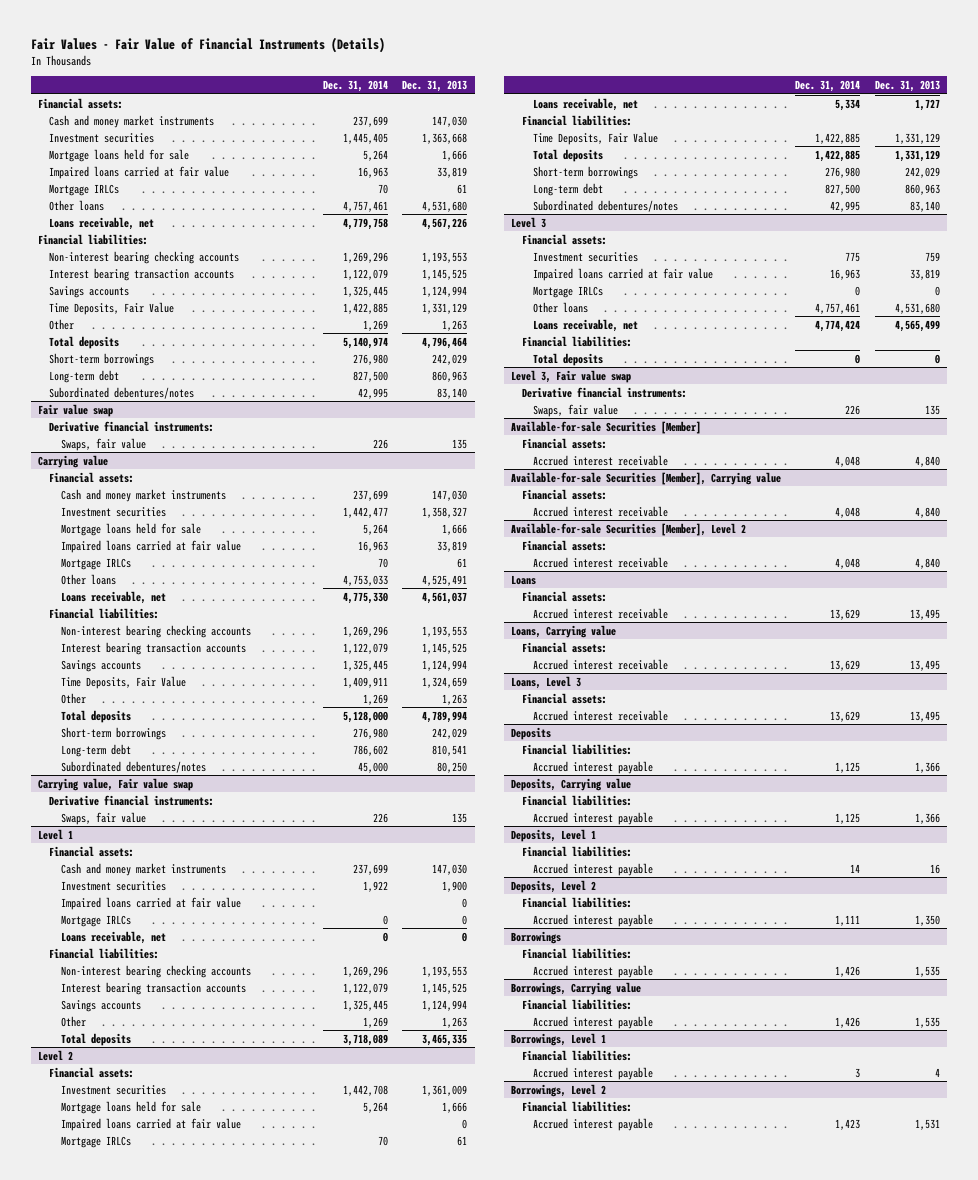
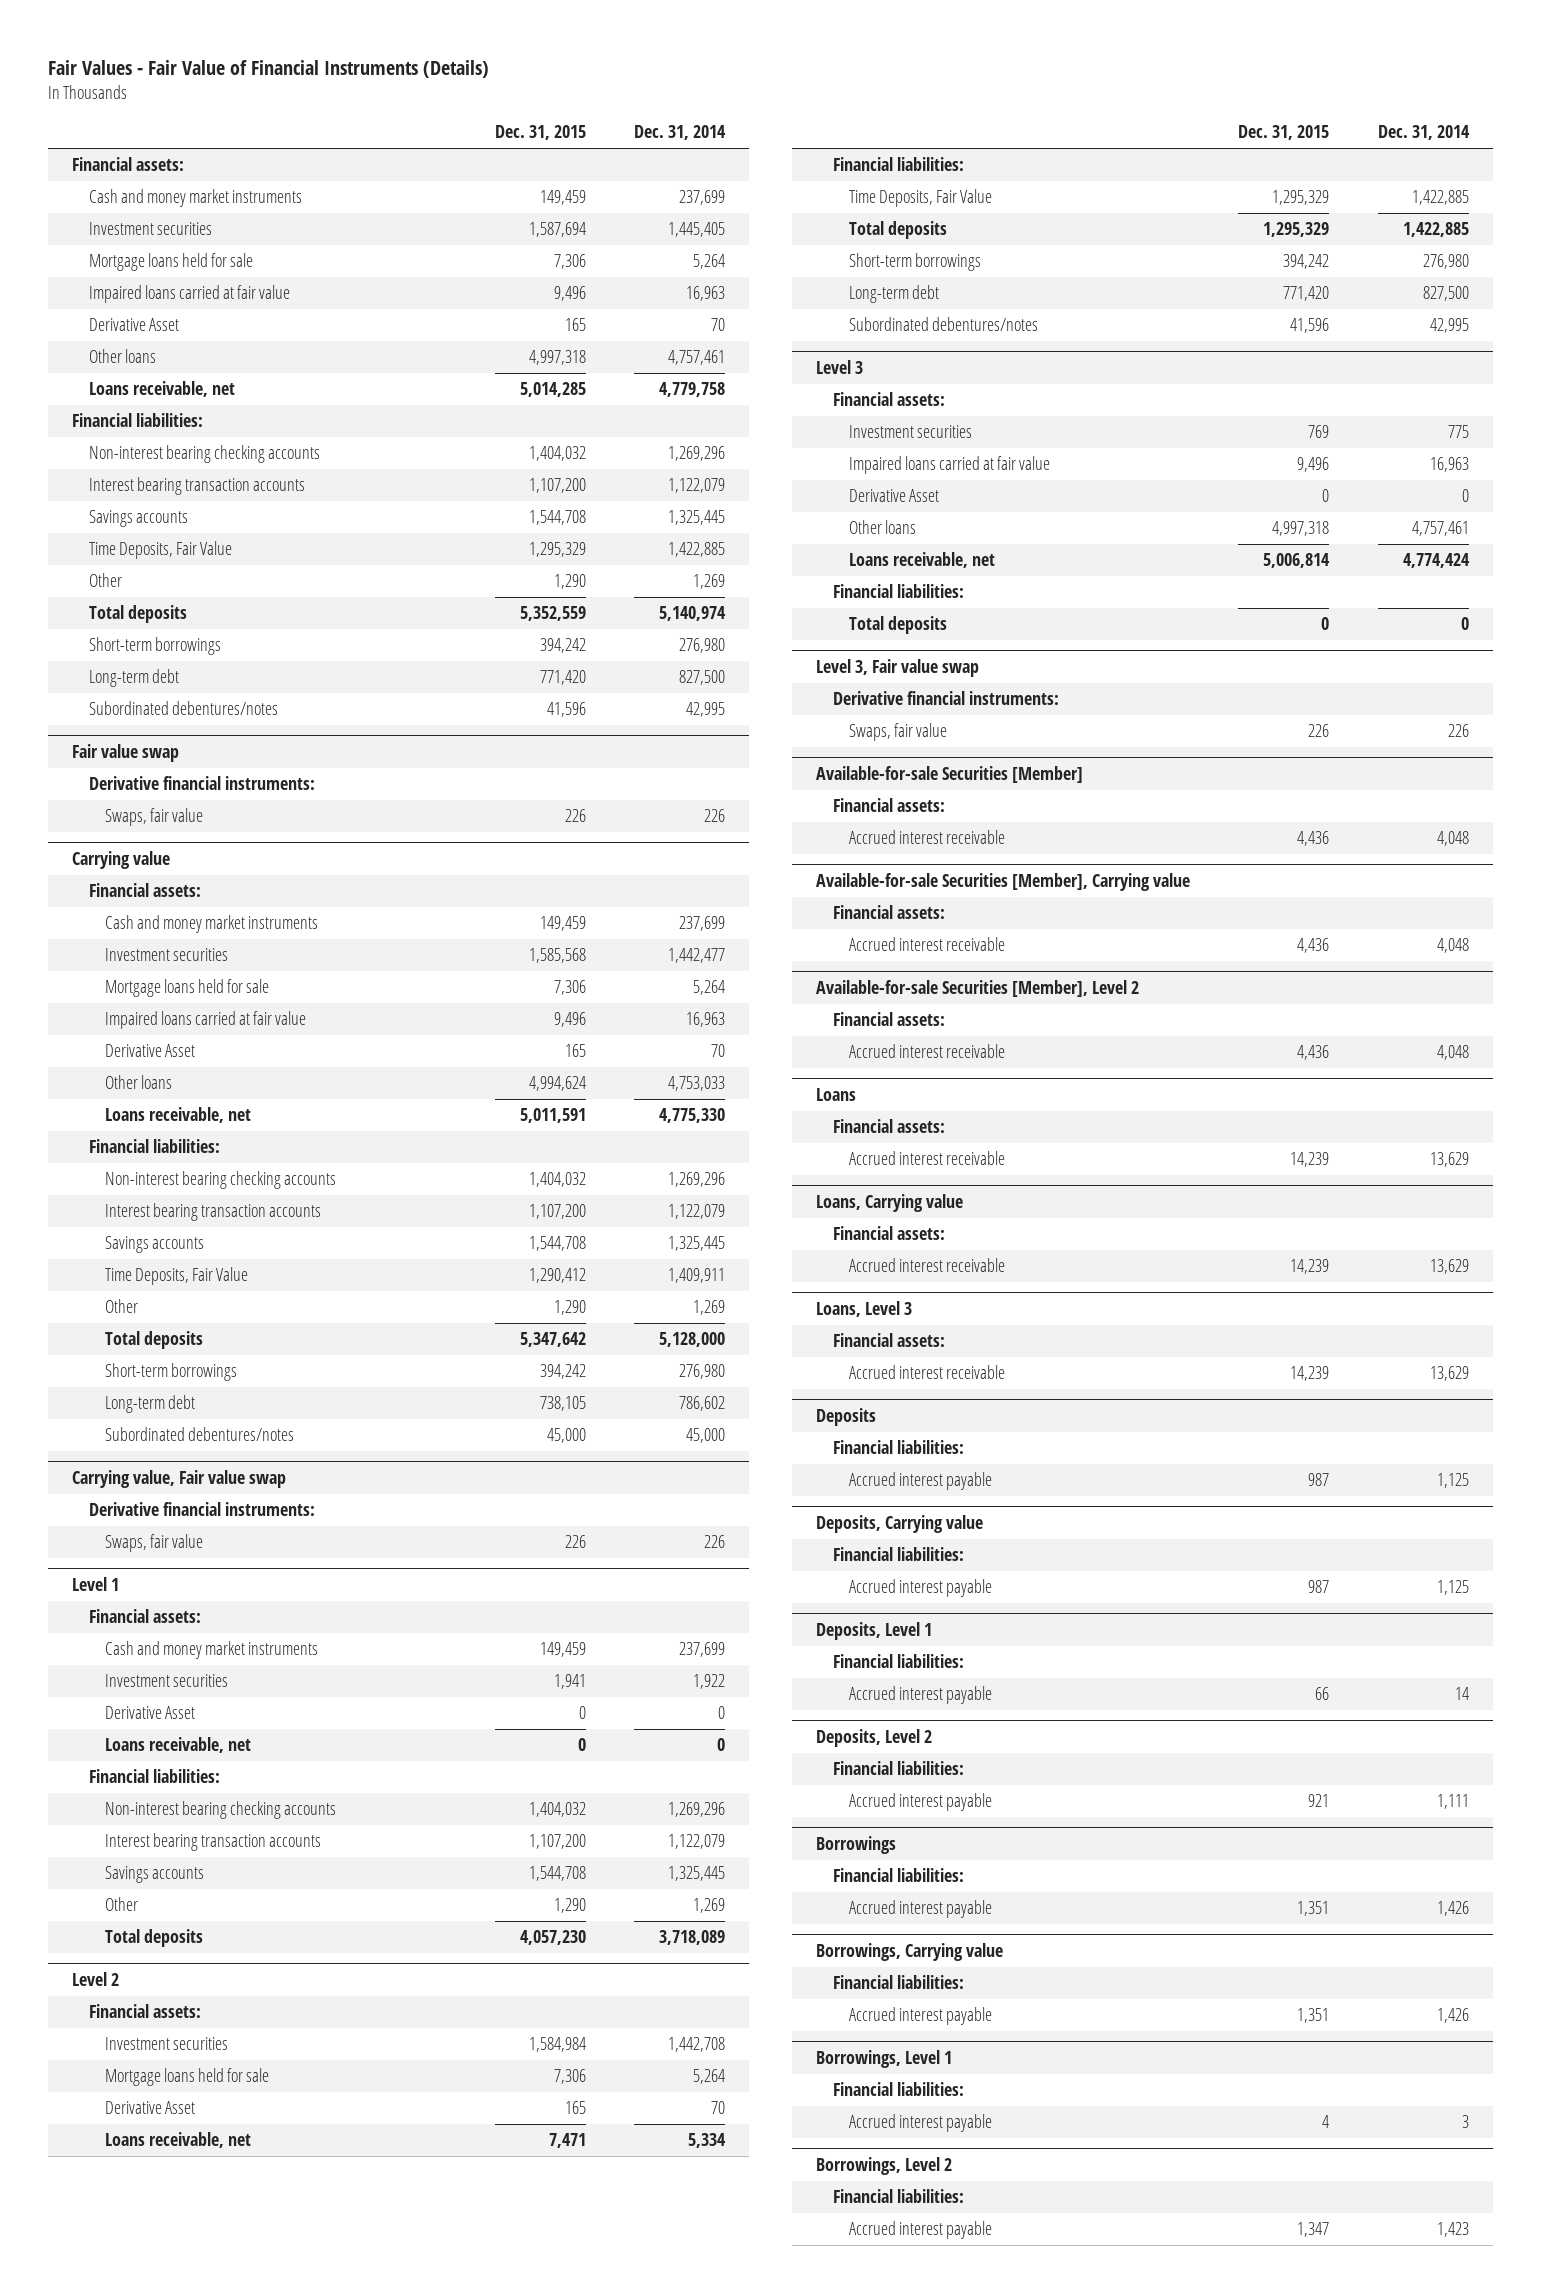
[402,80,468,93] Dec. 31, 2013 -> none
none -> [494,125,586,141] Dec. 31, 2015
[49,183,120,196] Mortgage IRLCs -> [88,318,179,332] Derivative Asset
[60,557,131,570] Mortgage IRLCs -> [104,1044,195,1058] Derivative Asset
[60,896,241,910] Impaired loans carried at fair value -> none
[60,914,131,927] Mortgage IRLCs -> [104,1706,195,1720] Derivative Asset
[60,1117,241,1131] Impaired loans carried at fair value -> none
[60,1135,131,1148] Mortgage IRLCs -> [104,2101,195,2115] Derivative Asset
[533,285,604,298] Mortgage IRLCs -> [848,489,939,503] Derivative Asset

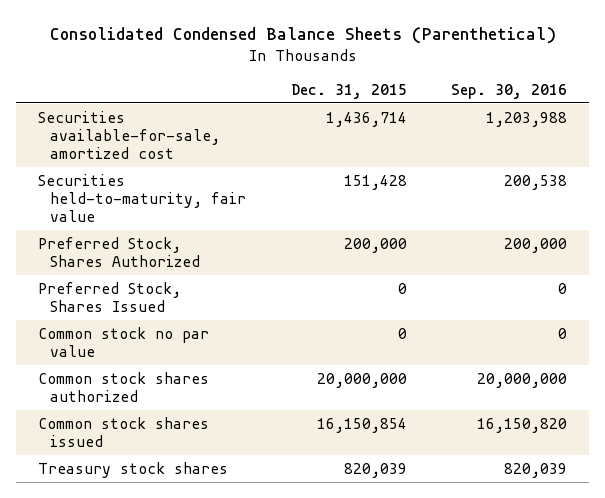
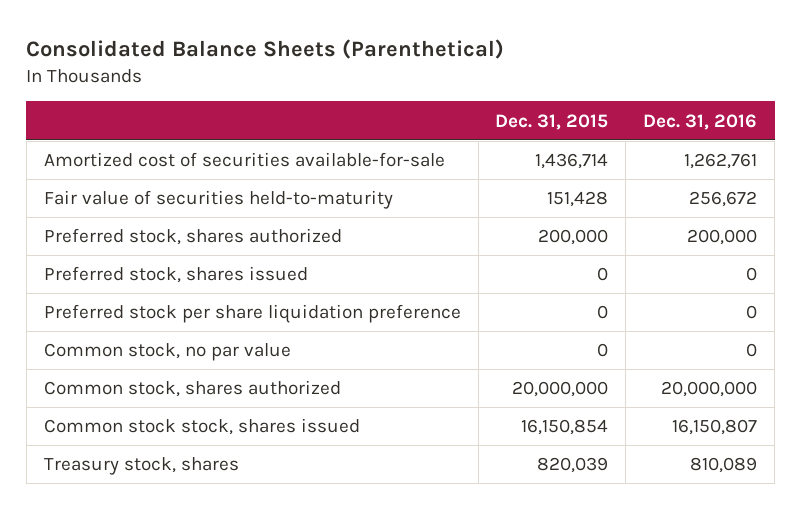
[49,27,556,45] Consolidated Condensed Balance Sheets (Parenthetical) -> [26,39,505,60] Consolidated Balance Sheets (Parenthetical)
[450,83,567,99] Sep. 30, 2016 -> none
none -> [643,113,758,130] Dec. 31, 2016
[38,110,221,160] Securities available-for-sale, amortized cost -> [43,152,445,168] Amortized cost of securities available-for-sale
[38,173,247,223] Securities held-to-maturity, fair value -> [43,190,393,210] Fair value of securities held-to-maturity
[38,236,201,267] Preferred Stock, Shares Authorized -> [43,228,342,246] Preferred stock, shares authorized
[38,281,182,312] Preferred Stock, Shares Issued -> [43,266,308,284] Preferred stock, shares issued
none -> [43,304,461,324] Preferred stock per share liquidation preference
[38,326,210,357] Common stock no par value -> [43,343,291,362] Common stock, no par value
[38,371,210,402] Common stock shares authorized -> [43,380,341,398] Common stock, shares authorized
[38,416,210,447] Common stock shares issued -> [43,418,360,436] Common stock stock, shares issued
[38,461,229,478] Treasury stock shares -> [43,457,239,476] Treasury stock, shares

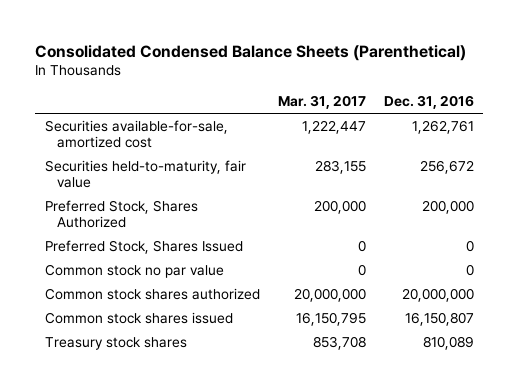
[26,39,505,60] Consolidated Balance Sheets (Parenthetical) -> [35,44,467,61] Consolidated Condensed Balance Sheets (Parenthetical)
[495,113,609,130] Dec. 31, 2015 -> none
none -> [277,95,366,110] Mar. 31, 2017
[43,304,461,324] Preferred stock per share liquidation preference -> none
[43,152,445,168] Amortized cost of securities available-for-sale -> [44,119,228,148] Securities available-for-sale, amortized cost
[43,190,393,210] Fair value of securities held-to-maturity -> [44,159,246,188] Securities held-to-maturity, fair value
[43,228,342,246] Preferred stock, shares authorized -> [44,199,198,228] Preferred Stock, Shares Authorized
[43,266,308,284] Preferred stock, shares issued -> [44,239,243,254] Preferred Stock, Shares Issued
[43,343,291,362] Common stock, no par value -> [44,263,224,278] Common stock no par value
[43,380,341,398] Common stock, shares authorized -> [44,287,260,300] Common stock shares authorized
[43,418,360,436] Common stock stock, shares issued -> [44,311,233,324] Common stock shares issued
[43,457,239,476] Treasury stock, shares -> [44,336,187,350] Treasury stock shares

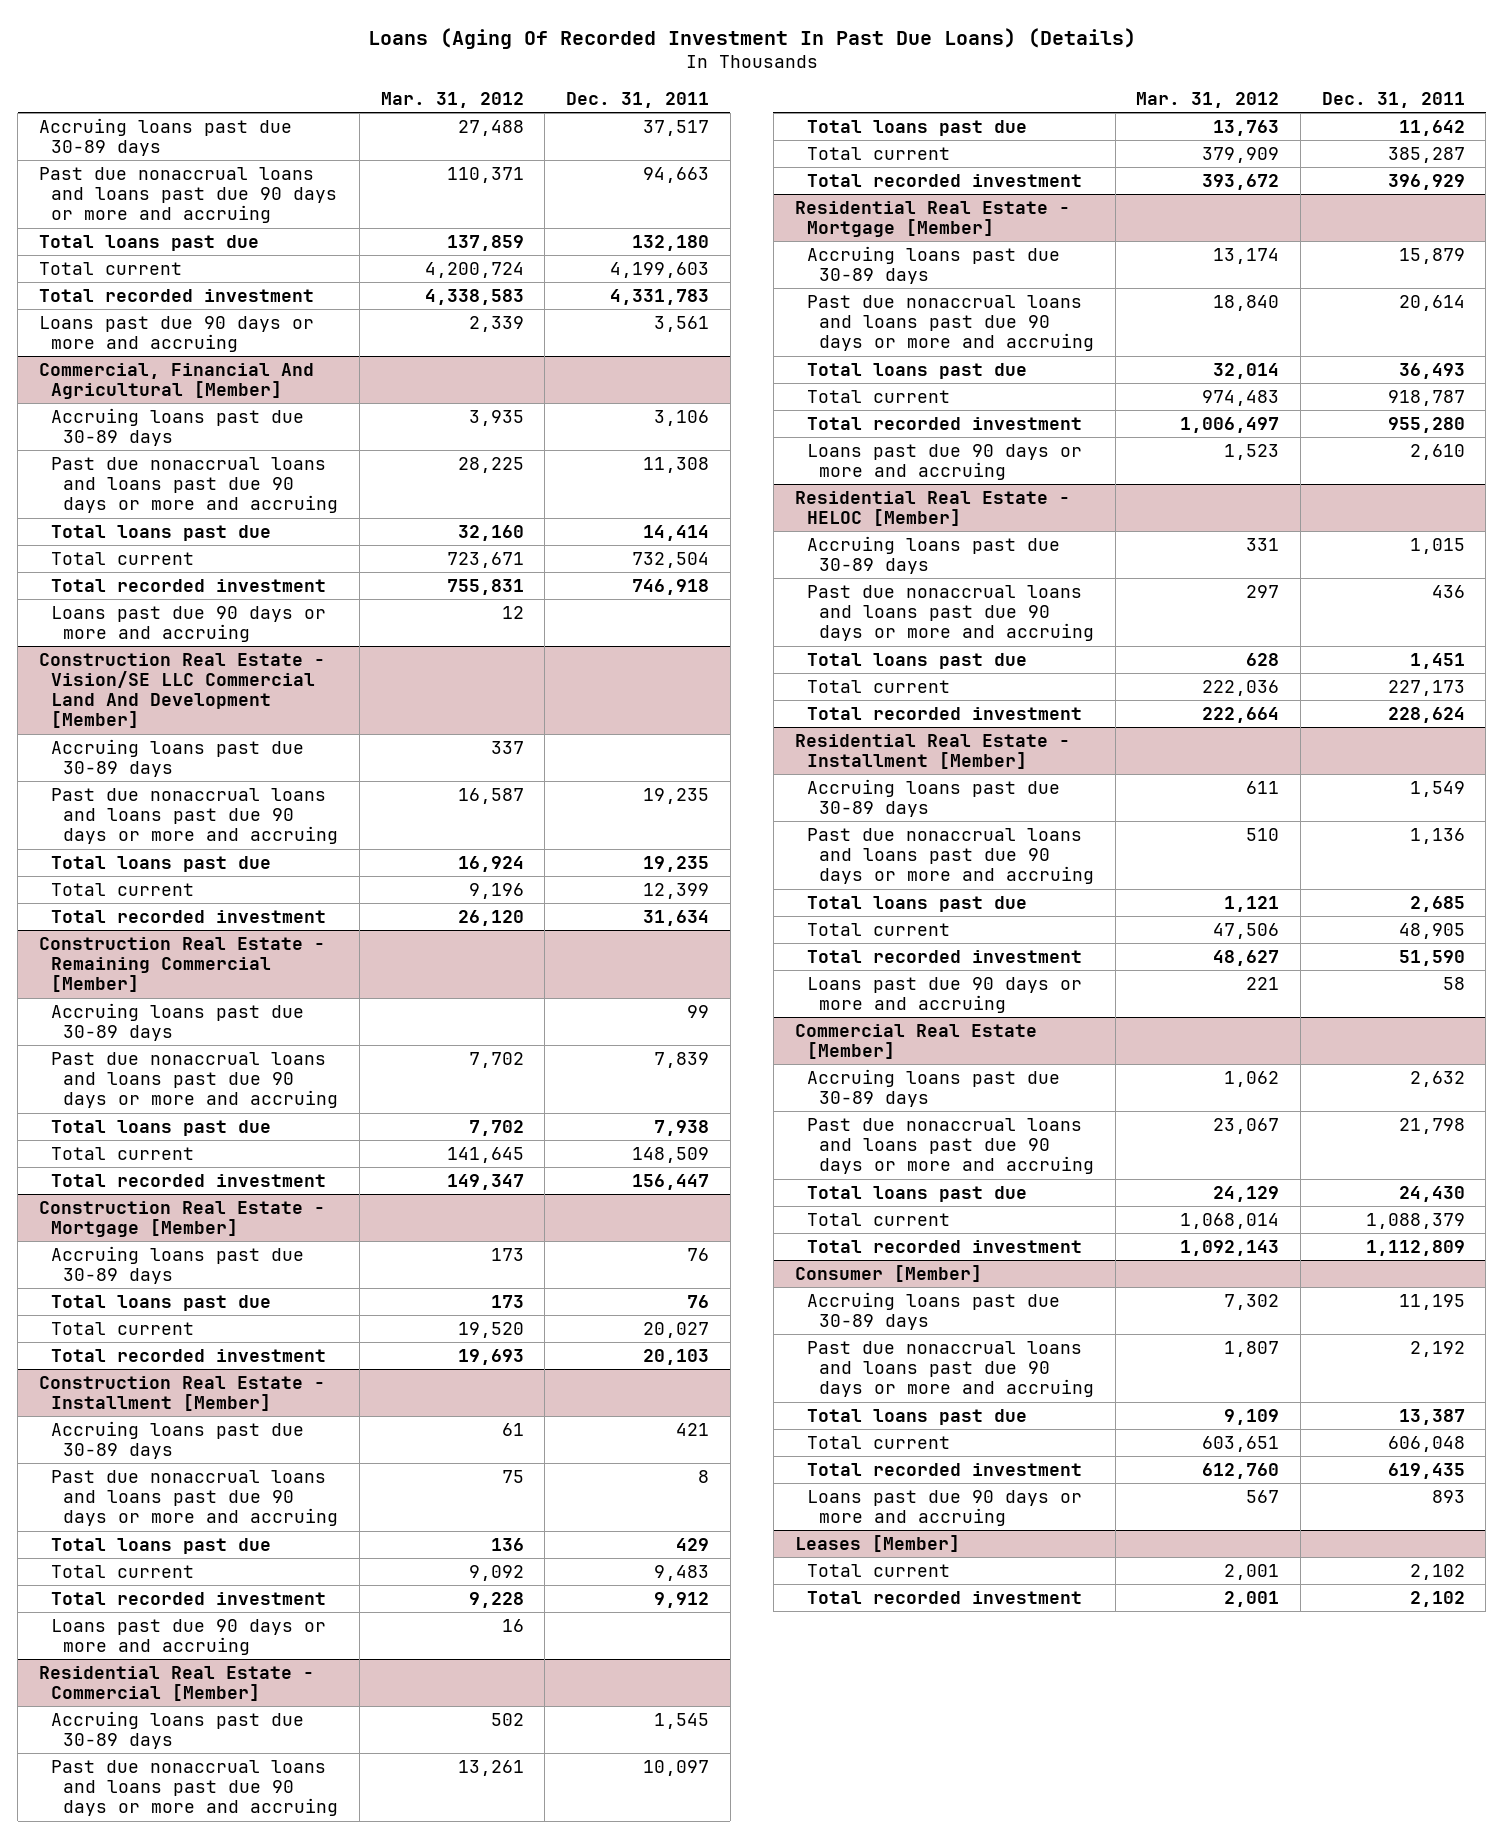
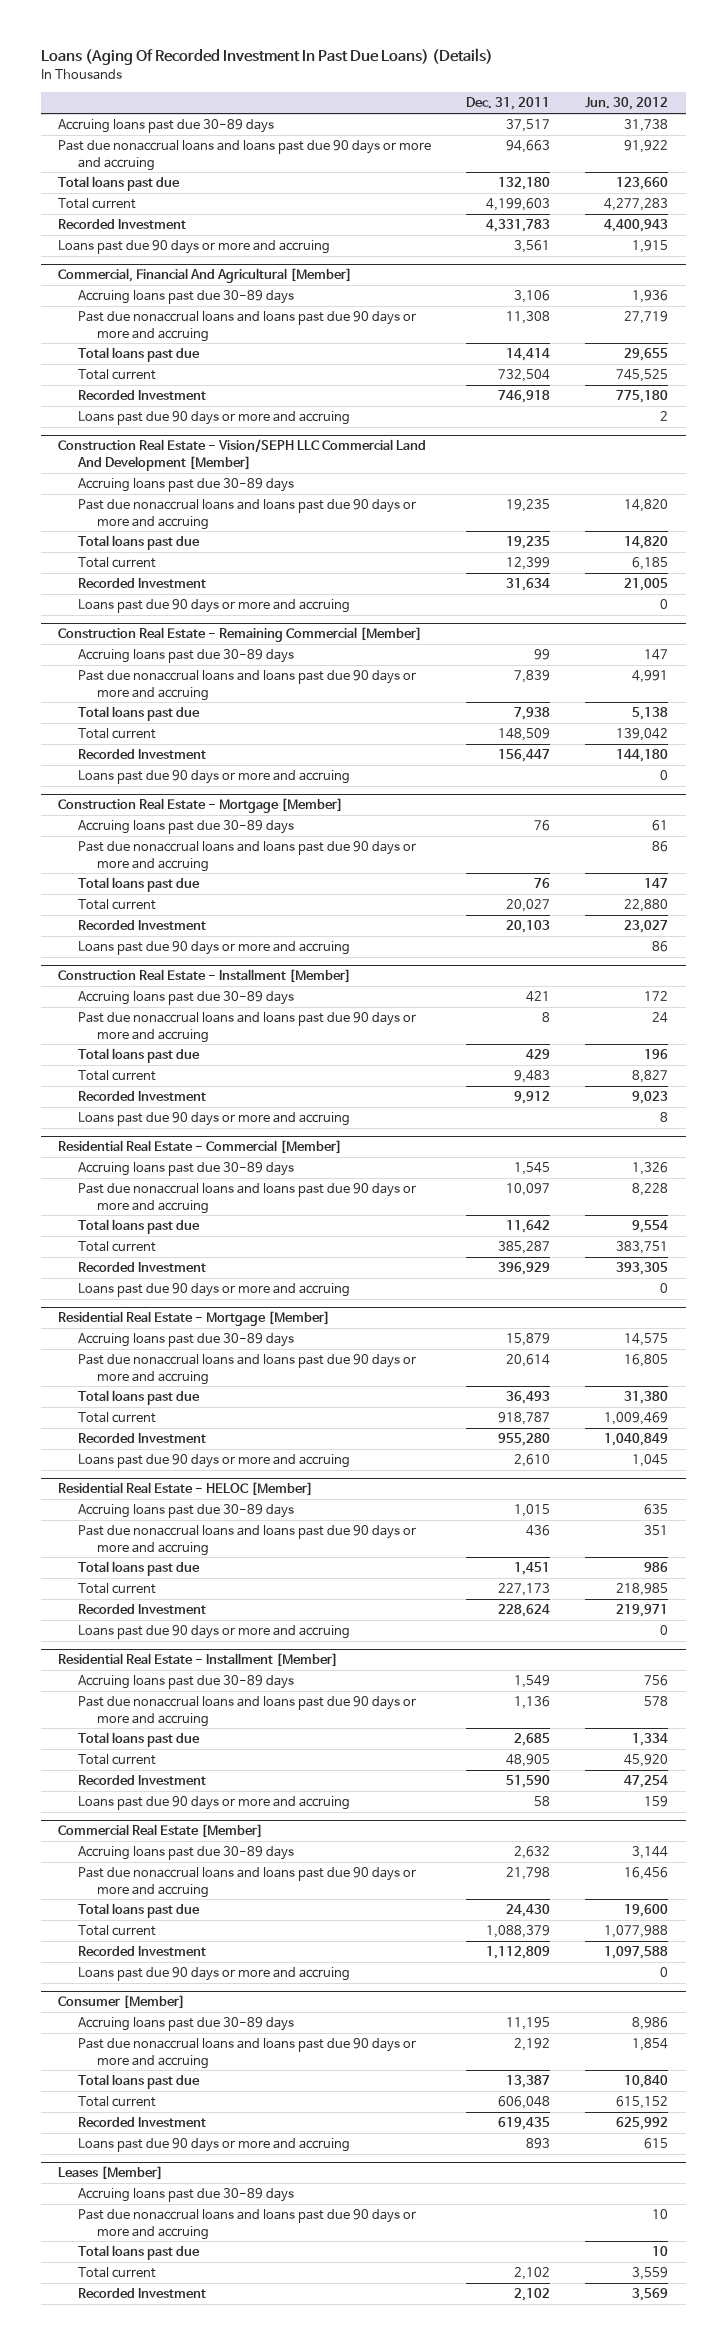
[380,92,524,109] Mar. 31, 2012 -> none
none -> [585,97,669,111] Jun. 30, 2012
[38,288,314,302] Total recorded investment -> [58,219,187,230] Recorded Investment
[51,578,327,592] Total recorded investment -> [77,390,206,401] Recorded Investment
[38,652,325,729] Construction Real Estate - Vision/SE LLC Commercial Land And Development [Member] -> [58,439,427,471] Construction Real Estate - Vision/SEPH LLC Commercial Land And Development [Member]
[51,909,327,923] Total recorded investment -> [77,578,206,589] Recorded Investment
none -> [77,599,350,614] Loans past due 90 days or more and accruing
[51,1173,327,1187] Total recorded investment -> [77,749,206,760] Recorded Investment
none -> [77,770,350,785] Loans past due 90 days or more and accruing
none -> [77,841,416,872] Past due nonaccrual loans and loans past due 90 days or more and accruing
[51,1348,327,1362] Total recorded investment -> [77,920,206,931] Recorded Investment
none -> [77,941,350,956] Loans past due 90 days or more and accruing
[51,1591,327,1605] Total recorded investment -> [77,1091,206,1102] Recorded Investment
[806,173,1082,187] Total recorded investment -> [77,1262,206,1273] Recorded Investment
none -> [77,1283,350,1298] Loans past due 90 days or more and accruing
[806,416,1082,430] Total recorded investment -> [77,1433,206,1444] Recorded Investment
[806,706,1082,720] Total recorded investment -> [77,1604,206,1615] Recorded Investment
none -> [77,1625,350,1640] Loans past due 90 days or more and accruing
[806,949,1082,963] Total recorded investment -> [77,1775,206,1786] Recorded Investment
[806,1239,1082,1253] Total recorded investment -> [77,1946,206,1957] Recorded Investment
none -> [77,1967,350,1982] Loans past due 90 days or more and accruing
[806,1462,1082,1476] Total recorded investment -> [77,2117,206,2128] Recorded Investment
none -> [77,2188,294,2203] Accruing loans past due 30-89 days
none -> [77,2209,416,2240] Past due nonaccrual loans and loans past due 90 days or more and accruing
none -> [77,2245,200,2261] Total loans past due
[806,1590,1082,1604] Total recorded investment -> [77,2288,206,2299] Recorded Investment

